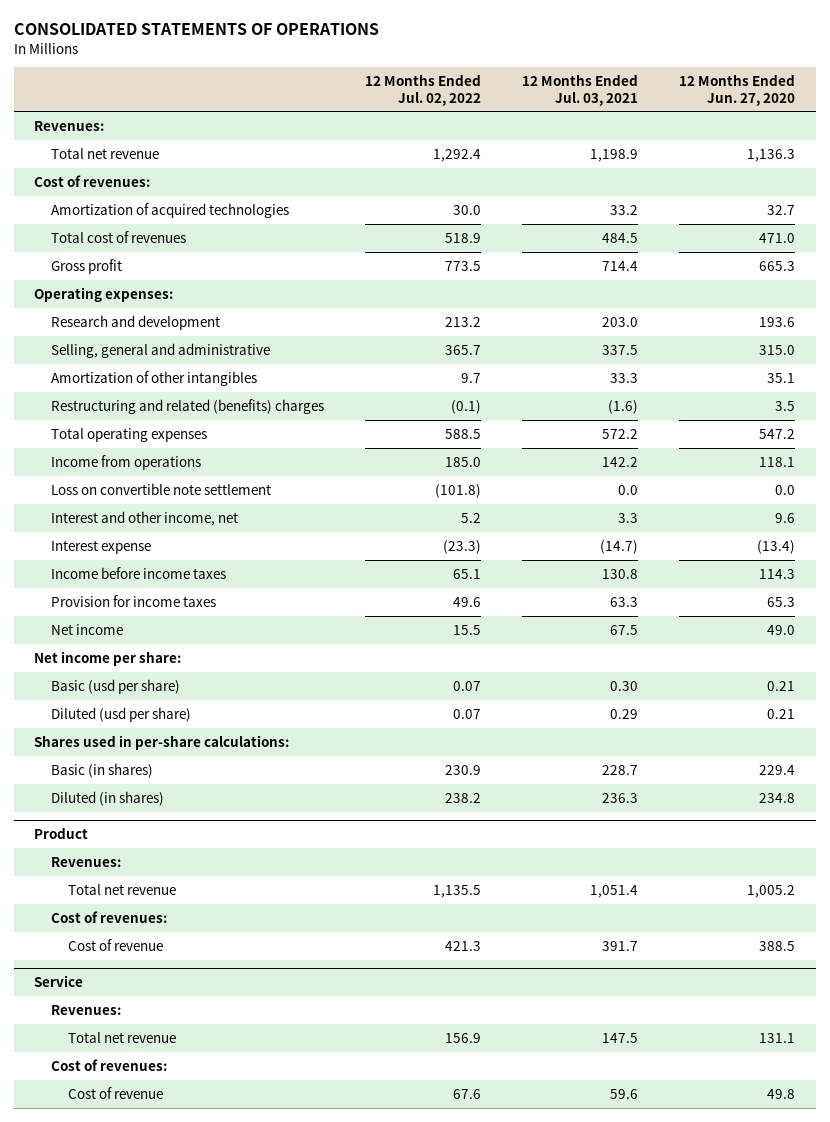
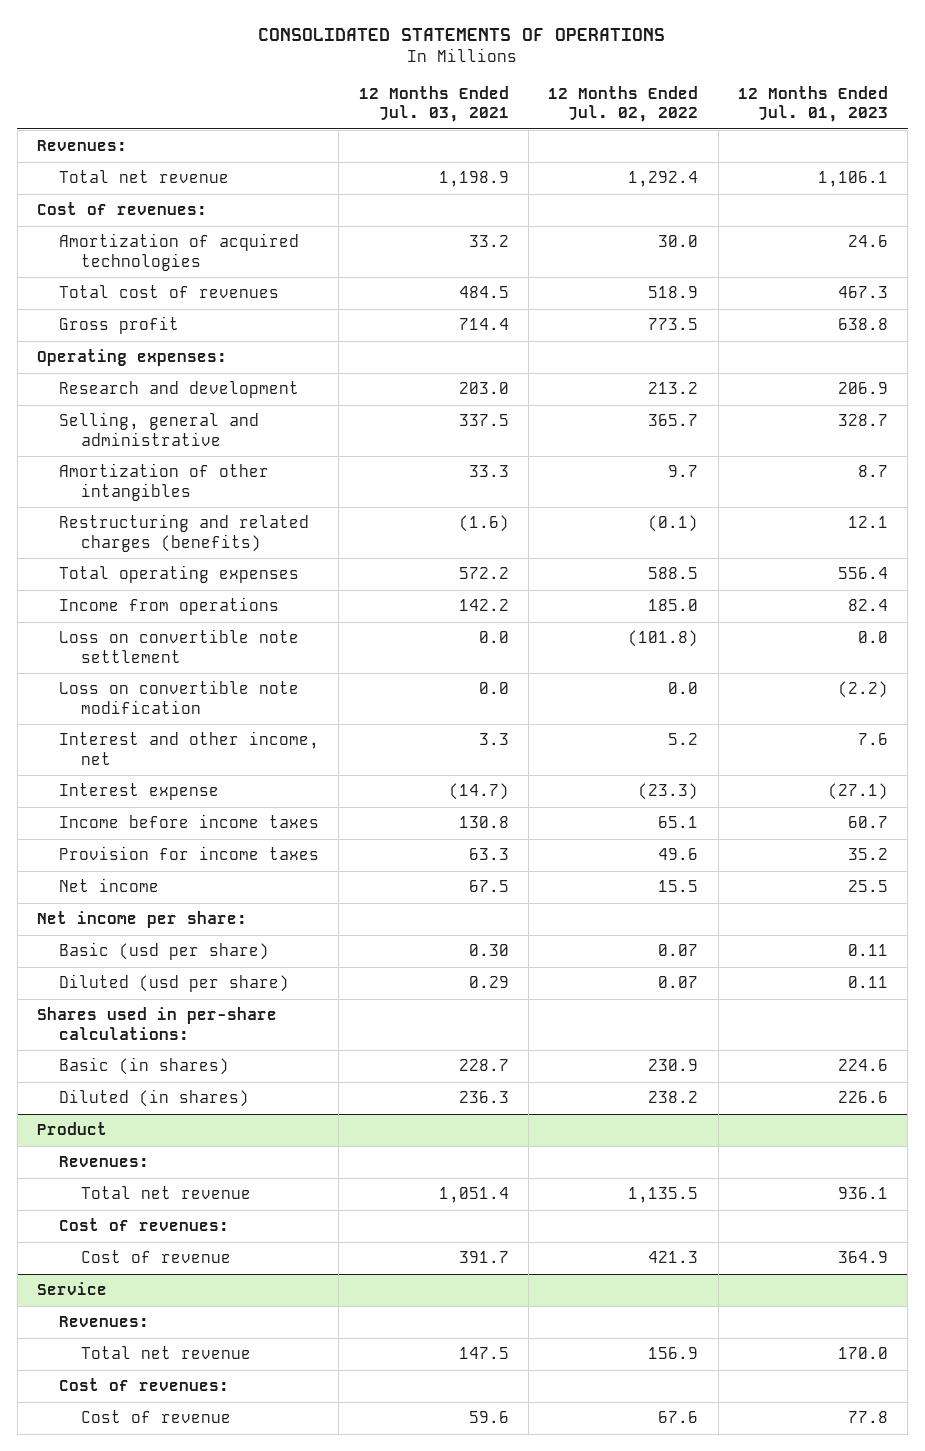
[679,74,796,106] 12 Months Ended Jun. 27, 2020 -> none
none -> [737,85,888,123] 12 Months Ended Jul. 01, 2023
[50,398,324,414] Restructuring and related (benefits) charges -> [59,514,310,552] Restructuring and related charges (benefits)
none -> [59,680,300,714] Loss on convertible note modification

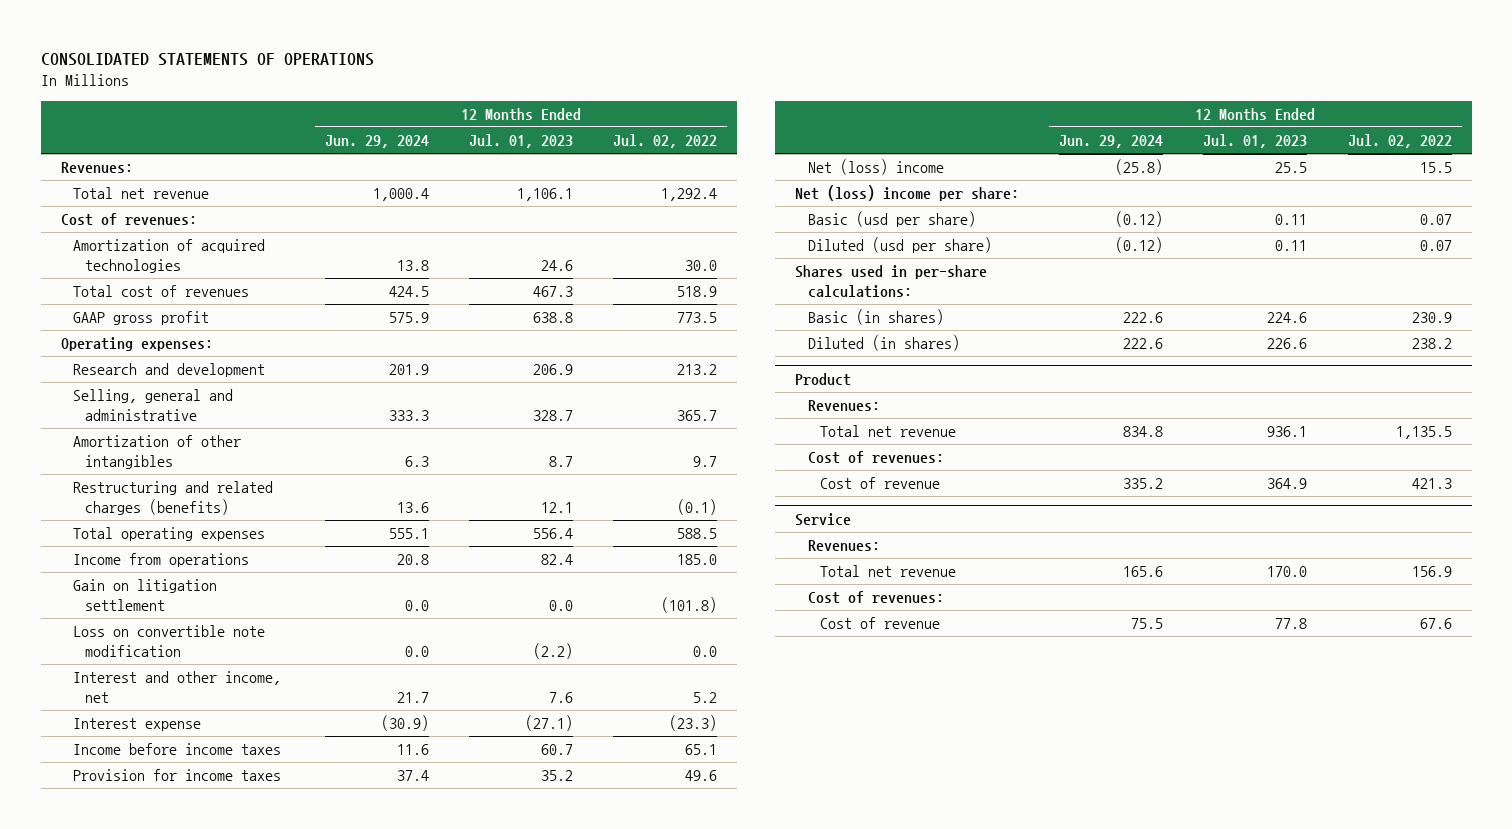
[358,85,509,123] 12 Months Ended Jul. 03, 2021 -> none
none -> [324,135,429,149] Jun. 29, 2024
[59,316,180,335] Gross profit -> [72,311,209,326] GAAP gross profit
[59,629,300,663] Loss on convertible note settlement -> [72,579,217,611] Gain on litigation settlement
[59,878,160,893] Net income -> [807,159,944,176] Net (loss) income
[36,911,247,929] Net income per share: -> [795,185,1020,202] Net (loss) income per share:

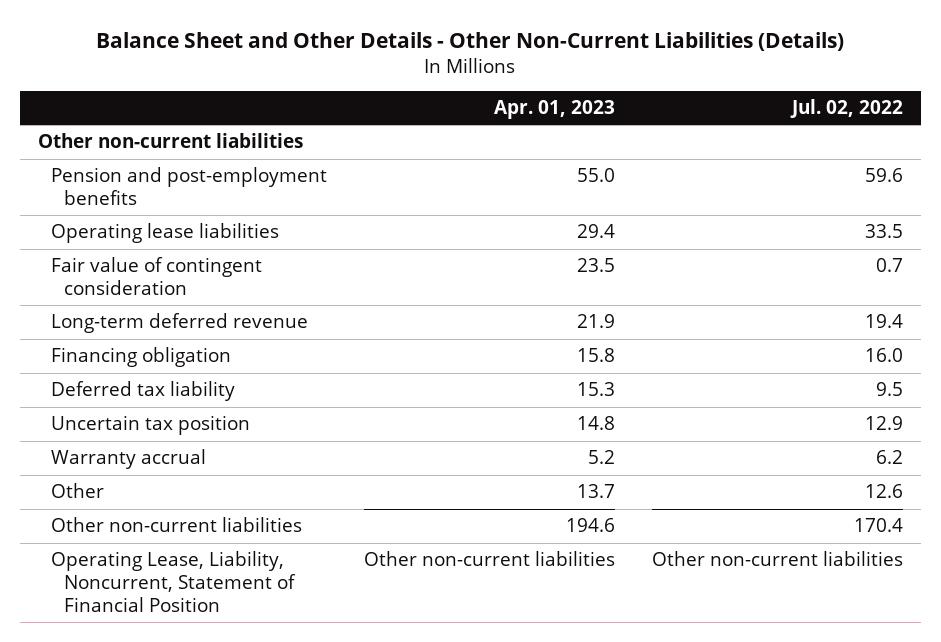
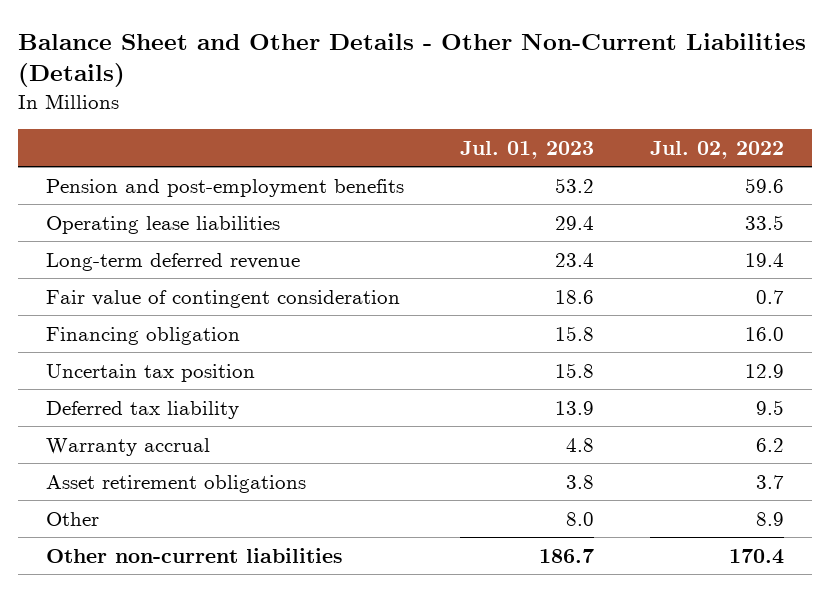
[493,100,615,120] Apr. 01, 2023 -> none
none -> [460,140,595,159] Jul. 01, 2023
[37,133,303,149] Other non-current liabilities -> none
[50,257,262,296] Fair value of contingent consideration -> [46,289,401,308] Fair value of contingent consideration
[50,381,235,402] Deferred tax liability -> [46,400,240,419] Deferred tax liability
none -> [46,474,307,493] Asset retirement obligations
[864,484,903,499] 12.6 -> [756,511,785,526] 8.9
[50,551,296,612] Operating Lease, Liability, Noncurrent, Statement of Financial Position -> none

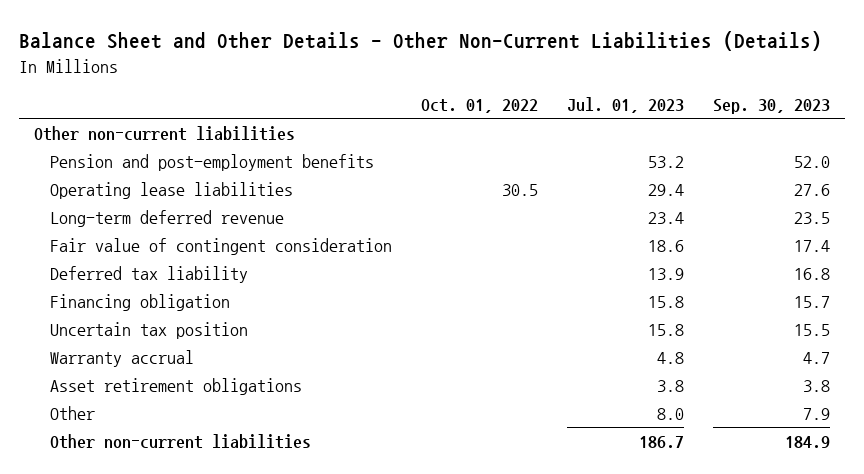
[650,140,785,159] Jul. 02, 2022 -> none
none -> [421,98,539,113] Oct. 01, 2022
none -> [713,98,831,114] Sep. 30, 2023
none -> [33,126,295,142] Other non-current liabilities
[46,400,240,419] Deferred tax liability -> [49,266,248,284] Deferred tax liability

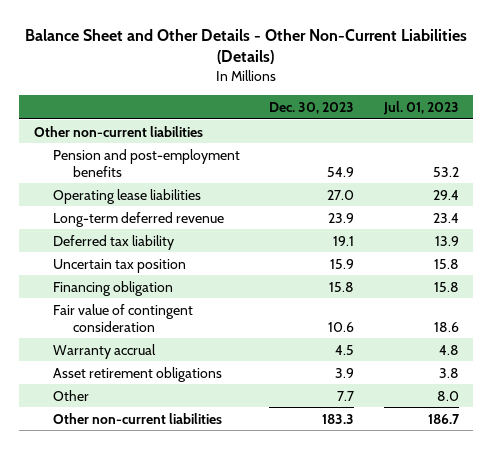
[421,98,539,113] Oct. 01, 2022 -> none
[713,98,831,114] Sep. 30, 2023 -> none
none -> [269,101,355,114] Dec. 30, 2023
[49,294,230,312] Financing obligation -> [53,280,174,296] Financing obligation
[49,238,392,256] Fair value of contingent consideration -> [53,303,194,332] Fair value of contingent consideration

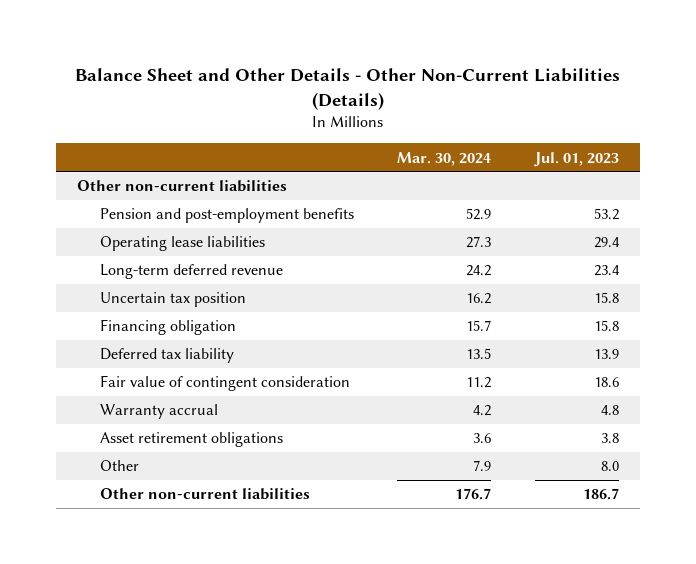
[269,101,355,114] Dec. 30, 2023 -> none
none -> [397,151,492,166] Mar. 30, 2024
[53,234,175,250] Deferred tax liability -> [99,348,234,364] Deferred tax liability

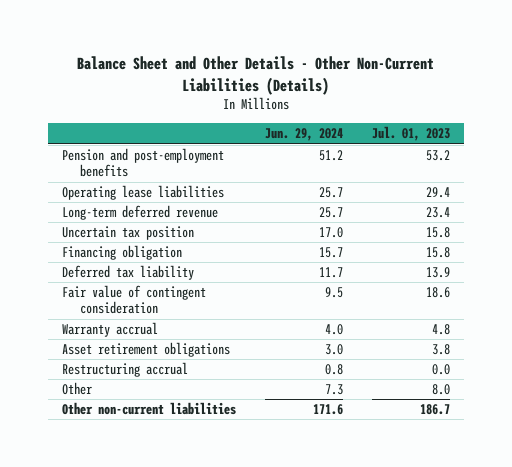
[397,151,492,166] Mar. 30, 2024 -> none
none -> [265,128,344,142] Jun. 29, 2024
[77,180,288,193] Other non-current liabilities -> none
none -> [62,362,189,378] Restructuring accrual

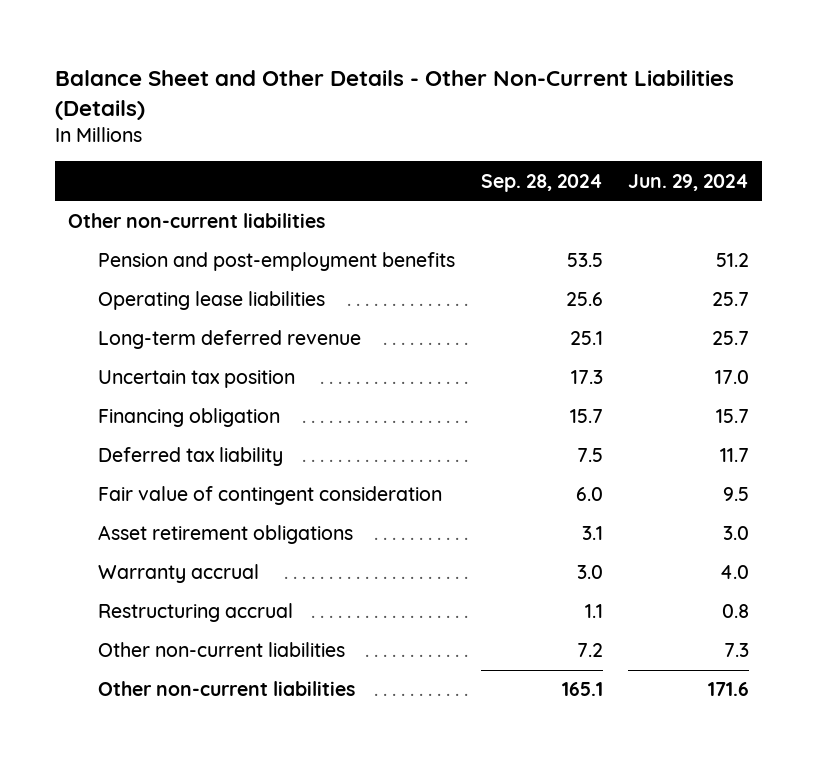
[371,126,450,142] Jul. 01, 2023 -> none
none -> [480,173,603,192] Sep. 28, 2024
none -> [68,213,326,229] Other non-current liabilities
[62,322,159,338] Warranty accrual -> [98,564,260,584] Warranty accrual
[62,382,93,396] Other -> [98,642,346,658] Other non-current liabilities

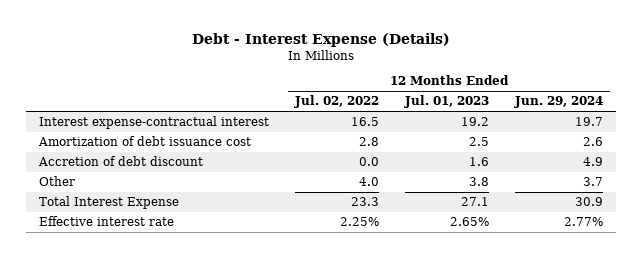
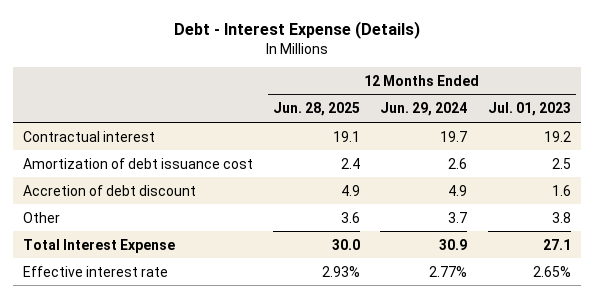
[293,95,379,109] Jul. 02, 2022 -> none
none -> [273,102,361,117] Jun. 28, 2025
[38,116,269,130] Interest expense-contractual interest -> [23,130,156,142] Contractual interest

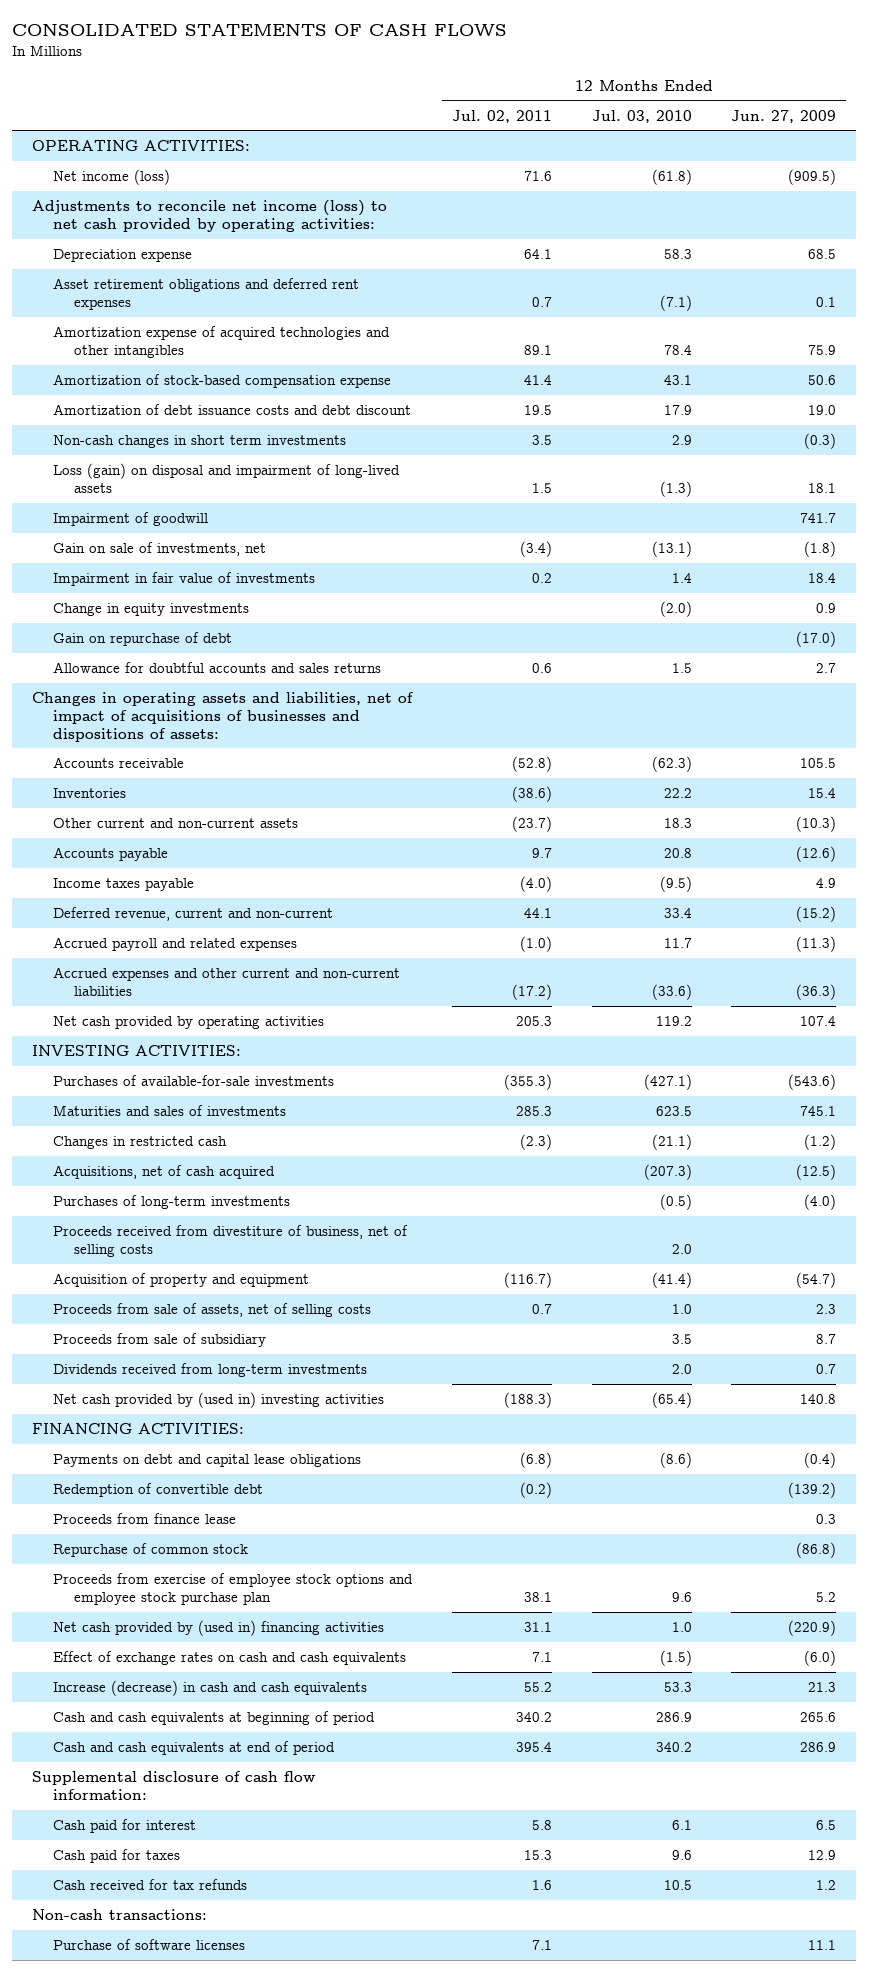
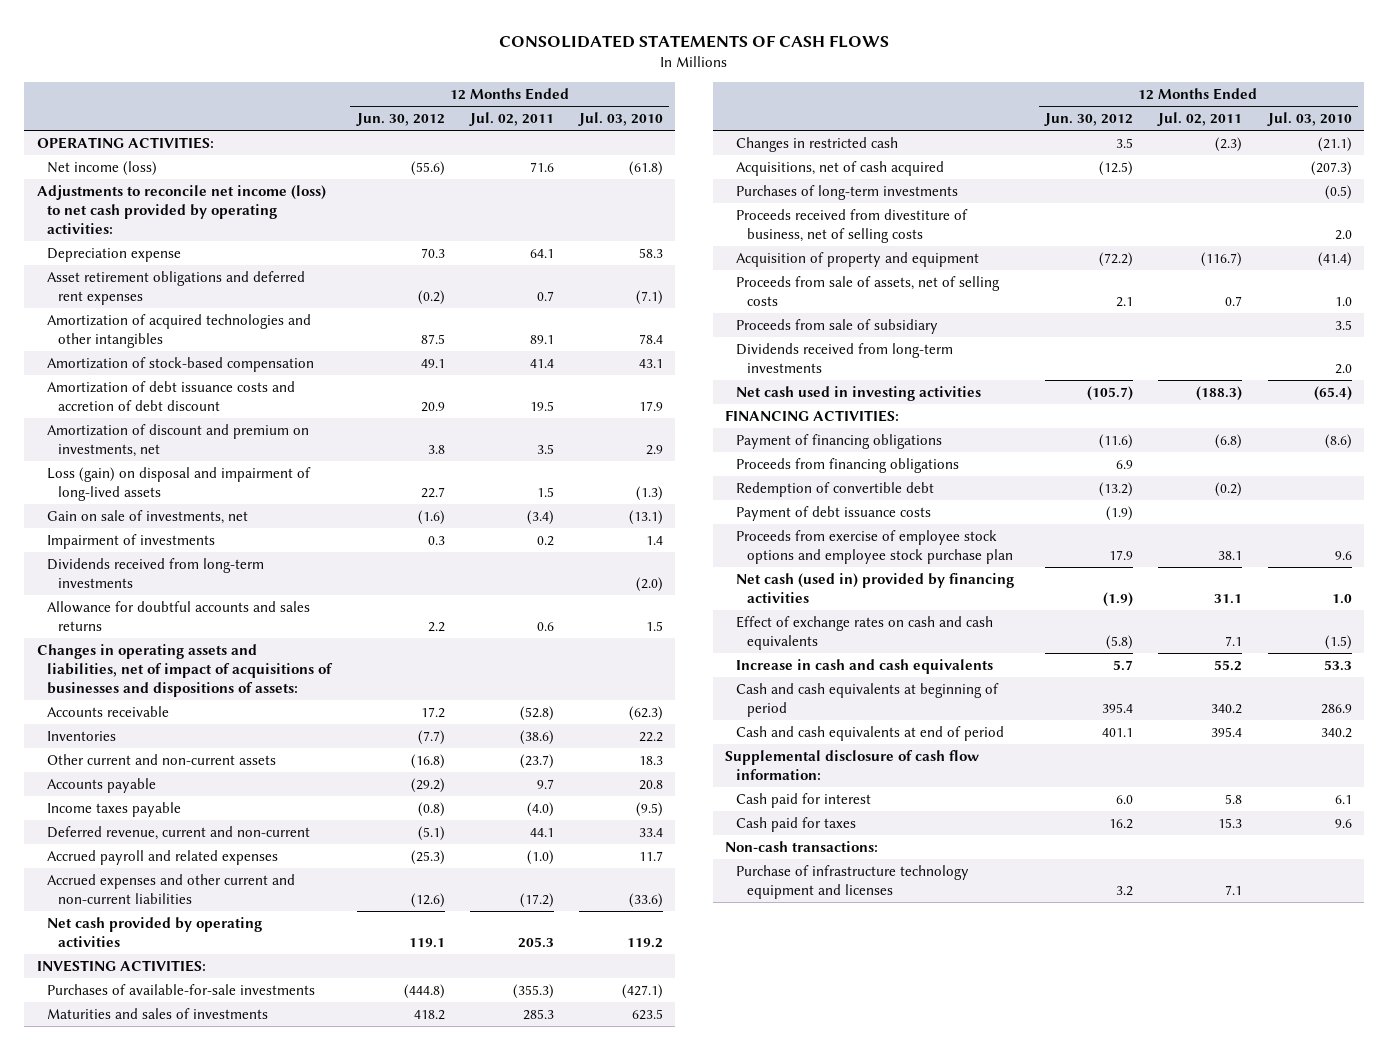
[731,109,837,123] Jun. 27, 2009 -> none
none -> [355,113,445,127] Jun. 30, 2012
[52,326,390,358] Amortization expense of acquired technologies and other intangibles -> [47,313,312,348] Amortization of acquired technologies and other intangibles
[52,374,391,389] Amortization of stock-based compensation expense -> [47,356,315,372] Amortization of stock-based compensation
[52,404,411,416] Amortization of debt issuance costs and debt discount -> [47,380,296,411] Amortization of debt issuance costs and accretion of debt discount
[52,435,346,449] Non-cash changes in short term investments -> [47,423,310,457] Amortization of discount and premium on investments, net
[52,512,208,527] Impairment of goodwill -> none
[52,632,232,647] Gain on repurchase of debt -> none
[52,572,315,587] Impairment in fair value of investments -> [47,533,216,549] Impairment of investments
[52,603,249,617] Change in equity investments -> [47,557,265,588] Dividends received from long-term investments
[52,1392,384,1409] Net cash provided by (used in) investing activities -> [736,385,982,401] Net cash used in investing activities
[52,1454,361,1468] Payments on debt and capital lease obligations -> [736,433,943,449] Payment of financing obligations
none -> [736,457,960,473] Proceeds from financing obligations
[52,1513,236,1525] Proceeds from finance lease -> none
[52,1543,248,1558] Repurchase of common stock -> none
none -> [736,505,932,521] Payment of debt issuance costs
[52,1620,384,1637] Net cash provided by (used in) financing activities -> [736,572,1015,603] Net cash (used in) provided by financing activities
[52,1680,367,1697] Increase (decrease) in cash and cash equivalents -> [736,658,994,674] Increase in cash and cash equivalents
[52,1879,247,1891] Cash received for tax refunds -> none
[52,1939,245,1951] Purchase of software licenses -> none
none -> [736,864,970,899] Purchase of infrastructure technology equipment and licenses

